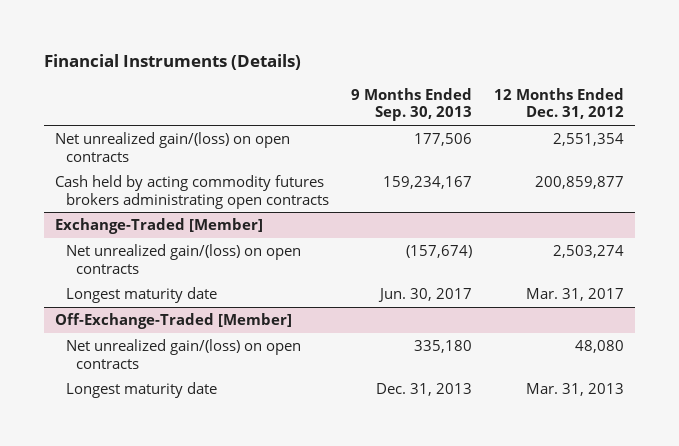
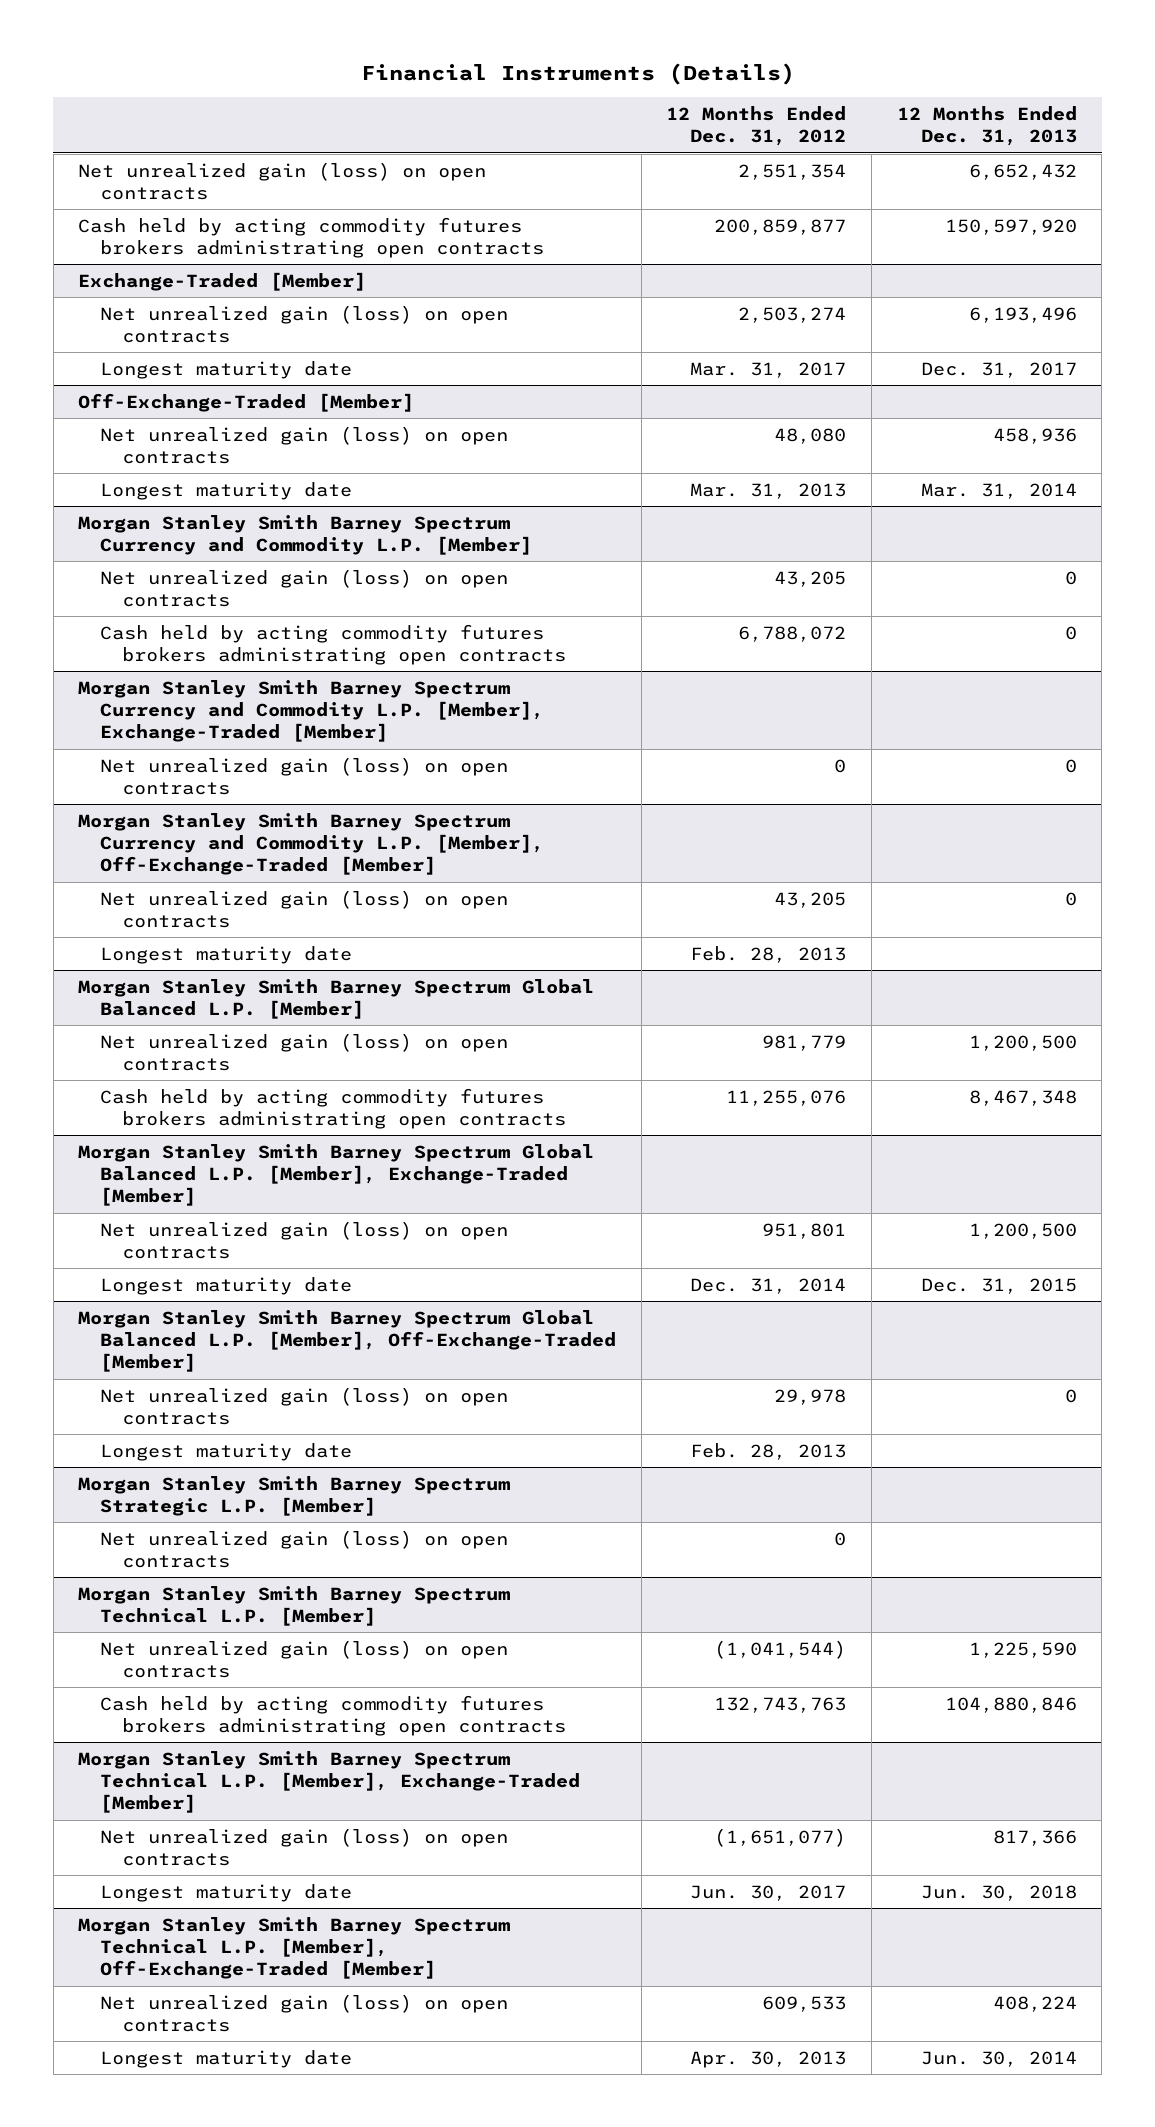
[350,88,472,122] 9 Months Ended Sep. 30, 2013 -> none
none -> [896,106,1077,147] 12 Months Ended Dec. 31, 2013
[55,132,291,162] Net unrealized gain/(loss) on open contracts -> [78,161,487,200] Net unrealized gain (loss) on open contracts
[65,244,301,274] Net unrealized gain/(loss) on open contracts -> [100,304,509,343] Net unrealized gain (loss) on open contracts
[65,339,301,369] Net unrealized gain/(loss) on open contracts -> [100,425,509,464] Net unrealized gain (loss) on open contracts
none -> [78,514,533,555] Morgan Stanley Smith Barney Spectrum Currency and Commodity L.P. [Member]
none -> [100,568,509,607] Net unrealized gain (loss) on open contracts
none -> [100,623,567,665] Cash held by acting commodity futures brokers administrating open contracts
none -> [78,679,545,743] Morgan Stanley Smith Barney Spectrum Currency and Commodity L.P. [Member], Exchange-Traded [Member]
none -> [100,756,509,795] Net unrealized gain (loss) on open contracts
none -> [78,812,545,876] Morgan Stanley Smith Barney Spectrum Currency and Commodity L.P. [Member], Off-Exchange-Traded [Member]
none -> [100,889,509,928] Net unrealized gain (loss) on open contracts
none -> [100,945,353,964] Longest maturity date
none -> [78,978,595,1019] Morgan Stanley Smith Barney Spectrum Global Balanced L.P. [Member]
none -> [100,1032,509,1071] Net unrealized gain (loss) on open contracts
none -> [100,1087,567,1129] Cash held by acting commodity futures brokers administrating open contracts
none -> [78,1143,595,1207] Morgan Stanley Smith Barney Spectrum Global Balanced L.P. [Member], Exchange-Traded [Member]
none -> [100,1220,509,1259] Net unrealized gain (loss) on open contracts
none -> [100,1276,353,1295] Longest maturity date
none -> [78,1309,617,1373] Morgan Stanley Smith Barney Spectrum Global Balanced L.P. [Member], Off-Exchange-Traded [Member]
none -> [100,1386,509,1425] Net unrealized gain (loss) on open contracts
none -> [100,1442,353,1461] Longest maturity date
none -> [78,1475,511,1516] Morgan Stanley Smith Barney Spectrum Strategic L.P. [Member]
none -> [100,1529,509,1568] Net unrealized gain (loss) on open contracts
none -> [78,1585,511,1626] Morgan Stanley Smith Barney Spectrum Technical L.P. [Member]
none -> [100,1639,509,1678] Net unrealized gain (loss) on open contracts
none -> [100,1694,567,1736] Cash held by acting commodity futures brokers administrating open contracts
none -> [78,1750,581,1814] Morgan Stanley Smith Barney Spectrum Technical L.P. [Member], Exchange-Traded [Member]
none -> [100,1827,509,1866] Net unrealized gain (loss) on open contracts
none -> [100,1883,353,1902] Longest maturity date
none -> [78,1916,511,1980] Morgan Stanley Smith Barney Spectrum Technical L.P. [Member], Off-Exchange-Traded [Member]
none -> [100,1993,509,2032] Net unrealized gain (loss) on open contracts
none -> [100,2049,353,2068] Longest maturity date

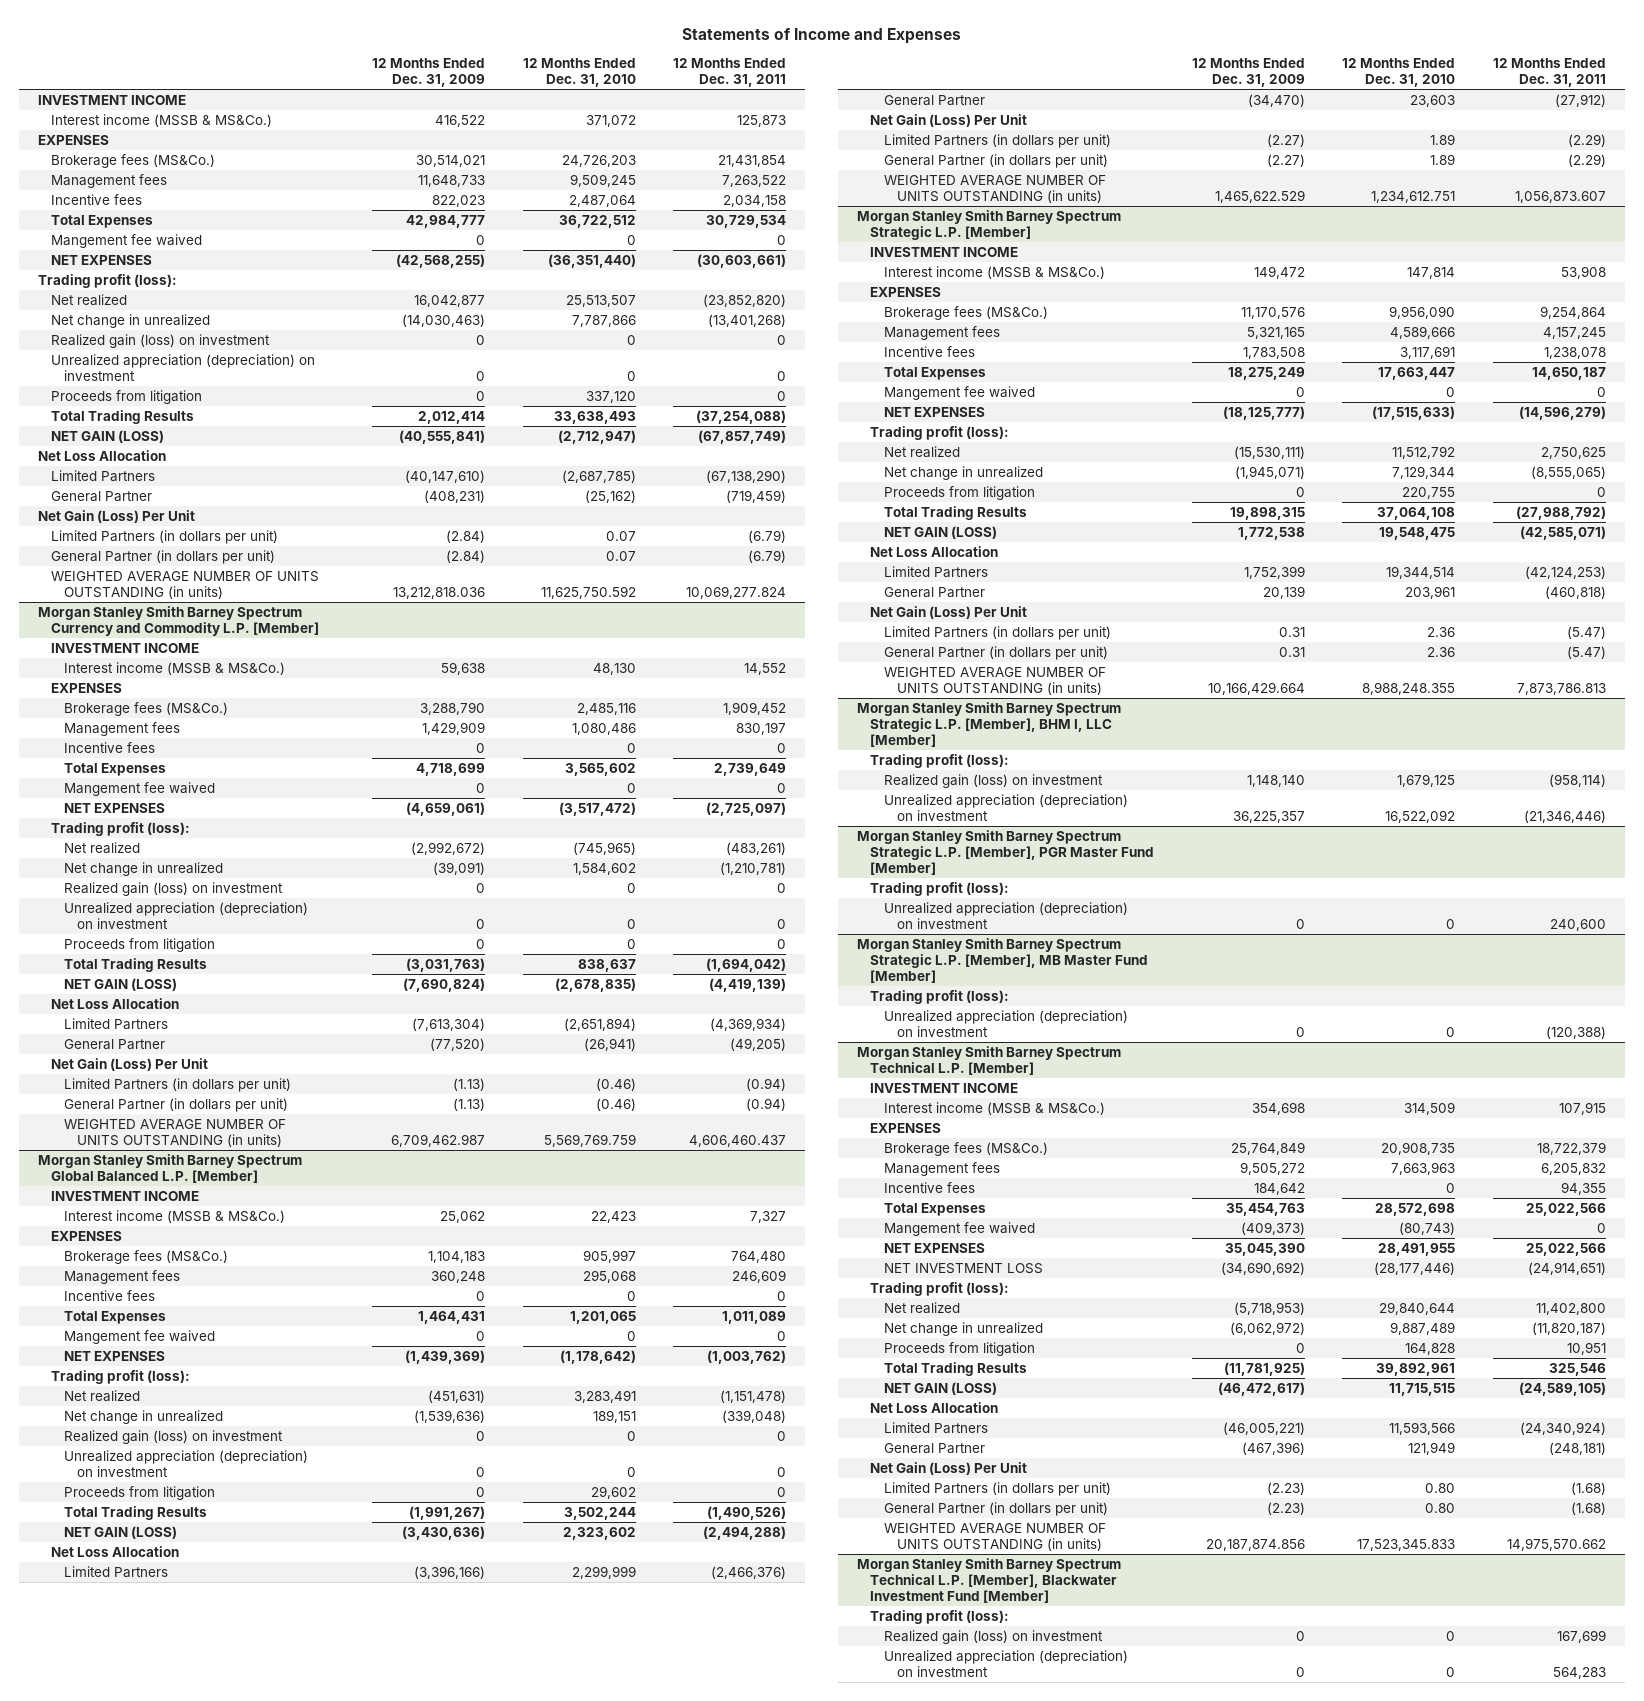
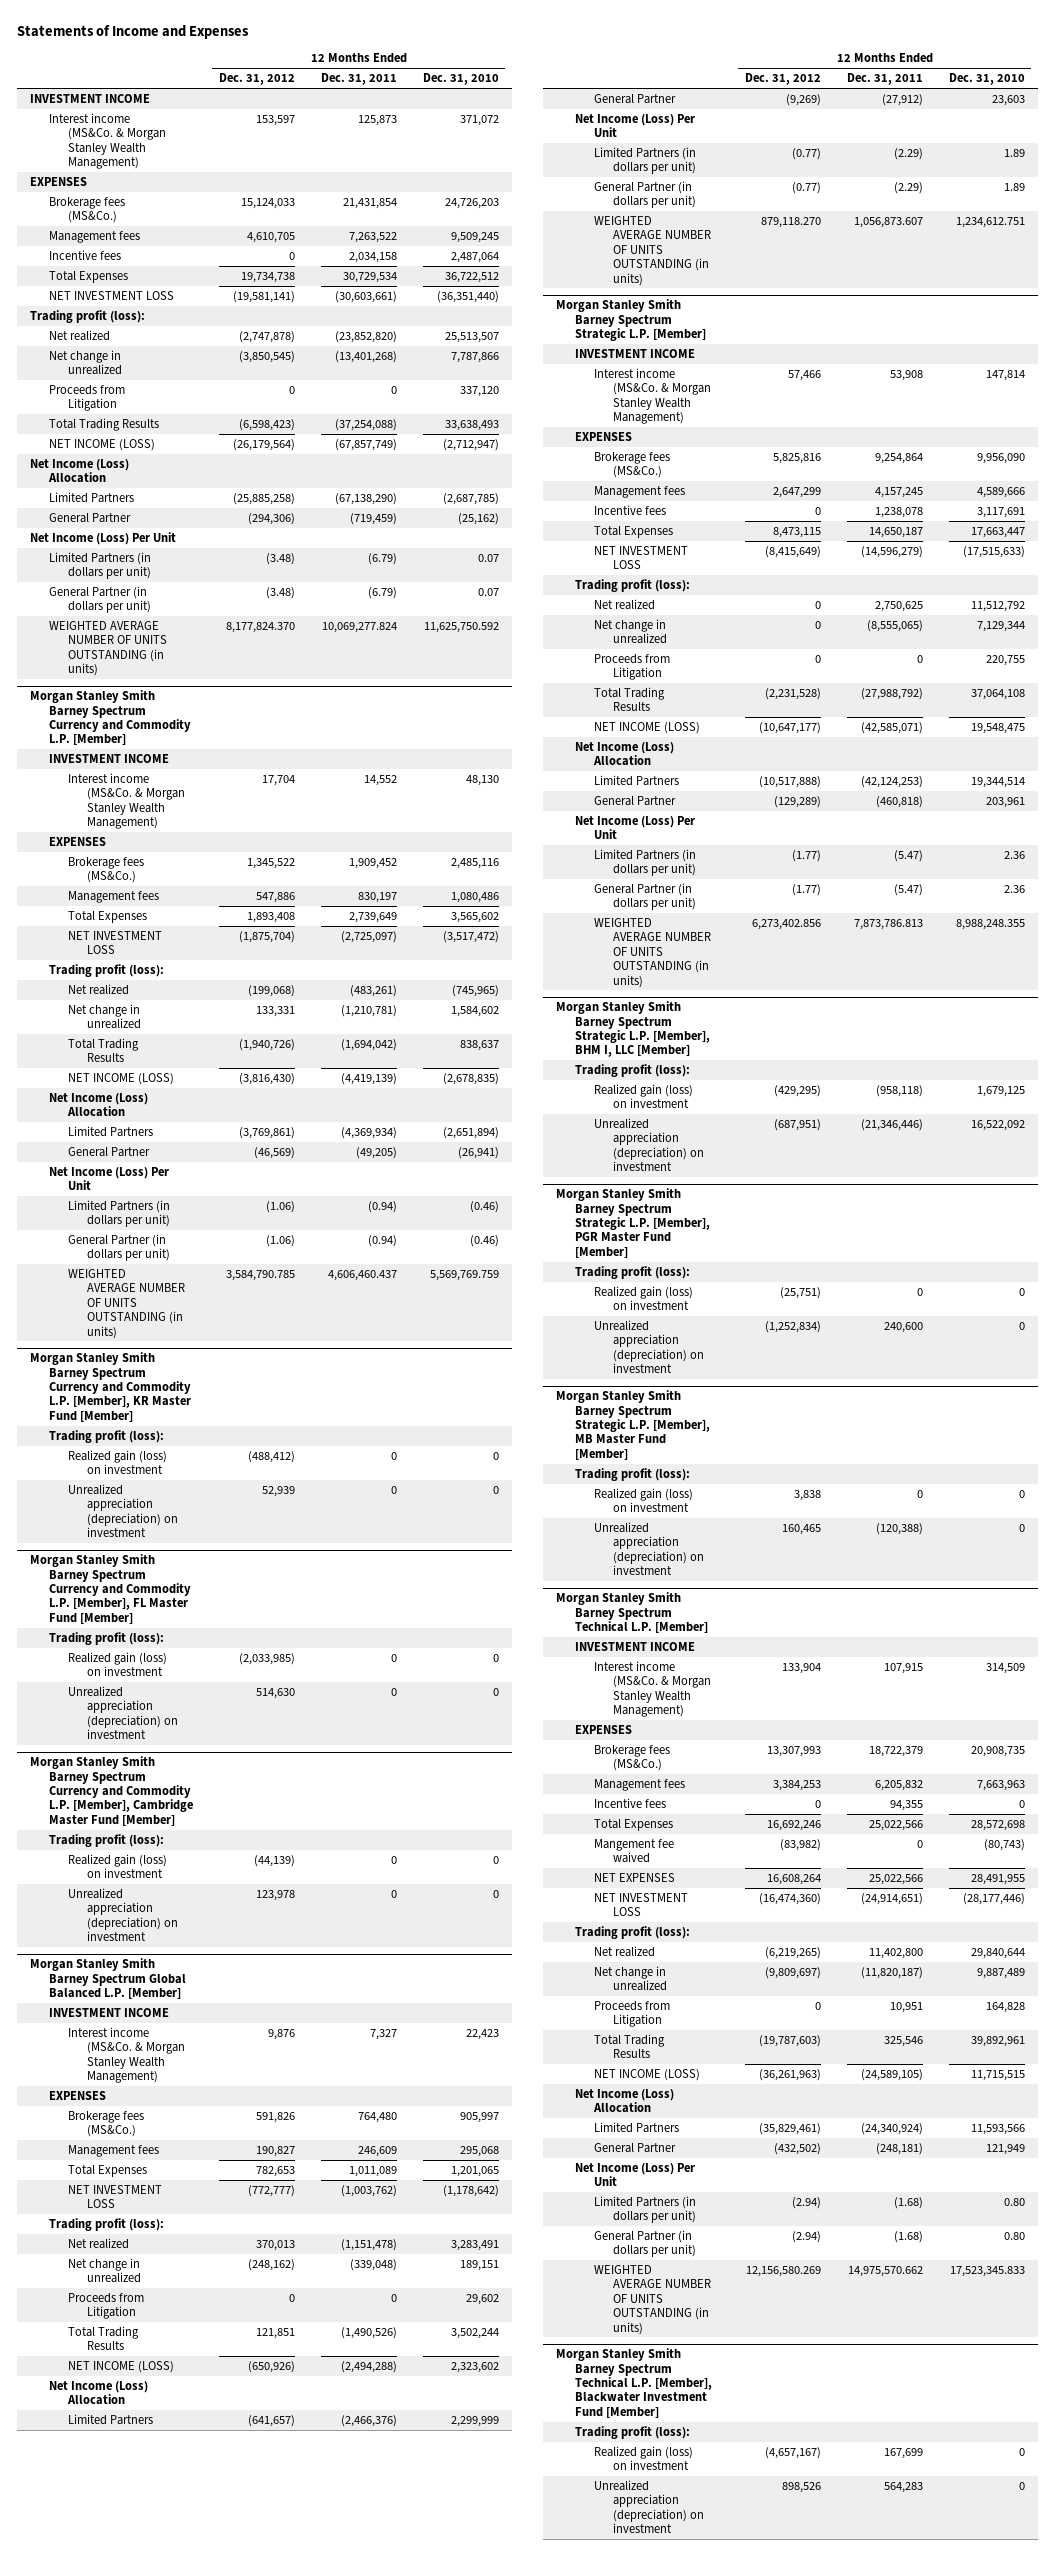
[372,57,486,87] 12 Months Ended Dec. 31, 2009 -> none
none -> [218,73,295,86] Dec. 31, 2012
[50,113,272,127] Interest income (MSSB & MS&Co.) -> [48,113,166,170] Interest income (MS&Co. & Morgan Stanley Wealth Management)
[50,233,202,248] Mangement fee waived -> none
[50,254,152,265] NET EXPENSES -> [48,291,174,301] NET INVESTMENT LOSS
[50,333,270,348] Realized gain (loss) on investment -> none
[50,353,315,381] Unrealized appreciation (depreciation) on investment -> none
[50,389,202,404] Proceeds from litigation -> [48,385,125,412] Proceeds from Litigation
[50,429,164,443] NET GAIN (LOSS) -> [48,439,155,452] NET INCOME (LOSS)
[37,449,166,461] Net Loss Allocation -> [29,459,129,484] Net Income (Loss) Allocation
[37,509,195,523] Net Gain (Loss) Per Unit -> [29,532,176,546] Net Income (Loss) Per Unit
[64,661,286,675] Interest income (MSSB & MS&Co.) -> [67,773,186,830] Interest income (MS&Co. & Morgan Stanley Wealth Management)
[64,741,156,753] Incentive fees -> none
[64,781,216,796] Mangement fee waived -> none
[64,802,166,813] NET EXPENSES -> [67,931,162,955] NET INVESTMENT LOSS
[64,881,284,896] Realized gain (loss) on investment -> none
[64,901,309,929] Unrealized appreciation (depreciation) on investment -> none
[64,937,216,952] Proceeds from litigation -> none
[64,977,178,991] NET GAIN (LOSS) -> [67,1073,174,1086] NET INCOME (LOSS)
[50,997,179,1009] Net Loss Allocation -> [48,1093,148,1118] Net Income (Loss) Allocation
[50,1057,208,1071] Net Gain (Loss) Per Unit -> [48,1167,169,1191] Net Income (Loss) Per Unit
none -> [29,1352,191,1422] Morgan Stanley Smith Barney Spectrum Currency and Commodity L.P. [Member], KR Master Fund [Member]
none -> [48,1430,164,1444] Trading profit (loss):
none -> [67,1450,167,1475] Realized gain (loss) on investment
none -> [67,1484,179,1538] Unrealized appreciation (depreciation) on investment
none -> [29,1554,191,1624] Morgan Stanley Smith Barney Spectrum Currency and Commodity L.P. [Member], FL Master Fund [Member]
none -> [48,1632,164,1646] Trading profit (loss):
none -> [67,1652,167,1677] Realized gain (loss) on investment
none -> [67,1686,179,1740] Unrealized appreciation (depreciation) on investment
none -> [29,1756,193,1826] Morgan Stanley Smith Barney Spectrum Currency and Commodity L.P. [Member], Cambridge Master Fund [Member]
none -> [48,1834,164,1848] Trading profit (loss):
none -> [67,1854,167,1879] Realized gain (loss) on investment
none -> [67,1888,179,1942] Unrealized appreciation (depreciation) on investment
[64,1209,286,1223] Interest income (MSSB & MS&Co.) -> [67,2027,186,2084] Interest income (MS&Co. & Morgan Stanley Wealth Management)
[64,1289,156,1301] Incentive fees -> none
[64,1329,216,1344] Mangement fee waived -> none
[64,1350,166,1361] NET EXPENSES -> [67,2185,162,2209] NET INVESTMENT LOSS
[64,1429,284,1444] Realized gain (loss) on investment -> none
[64,1449,309,1477] Unrealized appreciation (depreciation) on investment -> none
[64,1485,216,1500] Proceeds from litigation -> [67,2293,144,2320] Proceeds from Litigation
[64,1525,178,1539] NET GAIN (LOSS) -> [67,2361,174,2374] NET INCOME (LOSS)
[50,1545,179,1557] Net Loss Allocation -> [48,2381,148,2406] Net Income (Loss) Allocation
[870,113,1028,127] Net Gain (Loss) Per Unit -> [574,114,695,138] Net Income (Loss) Per Unit
[883,265,1105,279] Interest income (MSSB & MS&Co.) -> [593,368,712,425] Interest income (MS&Co. & Morgan Stanley Wealth Management)
[883,385,1035,400] Mangement fee waived -> none
[883,406,985,417] NET EXPENSES -> [593,546,688,570] NET INVESTMENT LOSS
[883,485,1035,500] Proceeds from litigation -> [593,654,670,681] Proceeds from Litigation
[883,525,997,539] NET GAIN (LOSS) -> [593,722,700,735] NET INCOME (LOSS)
[870,545,999,557] Net Loss Allocation -> [574,742,674,767] Net Income (Loss) Allocation
[870,605,1028,619] Net Gain (Loss) Per Unit -> [574,816,695,840] Net Income (Loss) Per Unit
[1548,773,1606,787] (958,114) -> [875,1085,923,1098] (958,118)
none -> [593,1286,693,1311] Realized gain (loss) on investment
none -> [593,1488,693,1513] Realized gain (loss) on investment
[883,1101,1105,1115] Interest income (MSSB & MS&Co.) -> [593,1661,712,1718] Interest income (MS&Co. & Morgan Stanley Wealth Management)
[883,1341,1035,1356] Proceeds from litigation -> [593,2001,670,2028] Proceeds from Litigation
[883,1381,997,1395] NET GAIN (LOSS) -> [593,2069,700,2082] NET INCOME (LOSS)
[870,1401,999,1413] Net Loss Allocation -> [574,2089,674,2114] Net Income (Loss) Allocation
[870,1461,1028,1475] Net Gain (Loss) Per Unit -> [574,2163,695,2187] Net Income (Loss) Per Unit

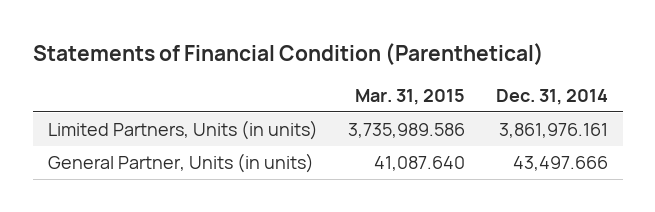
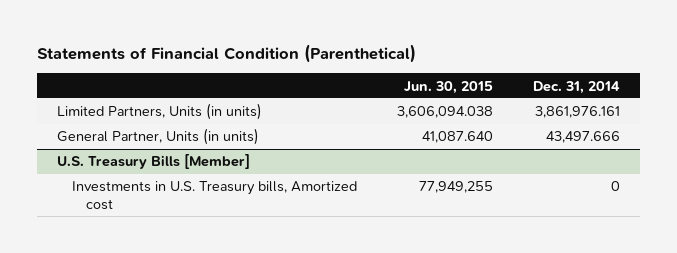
[355,88,466,105] Mar. 31, 2015 -> none
none -> [403,80,493,94] Jun. 30, 2015
none -> [57,154,251,170] U.S. Treasury Bills [Member]
none -> [71,181,357,210] Investments in U.S. Treasury bills, Amortized cost

